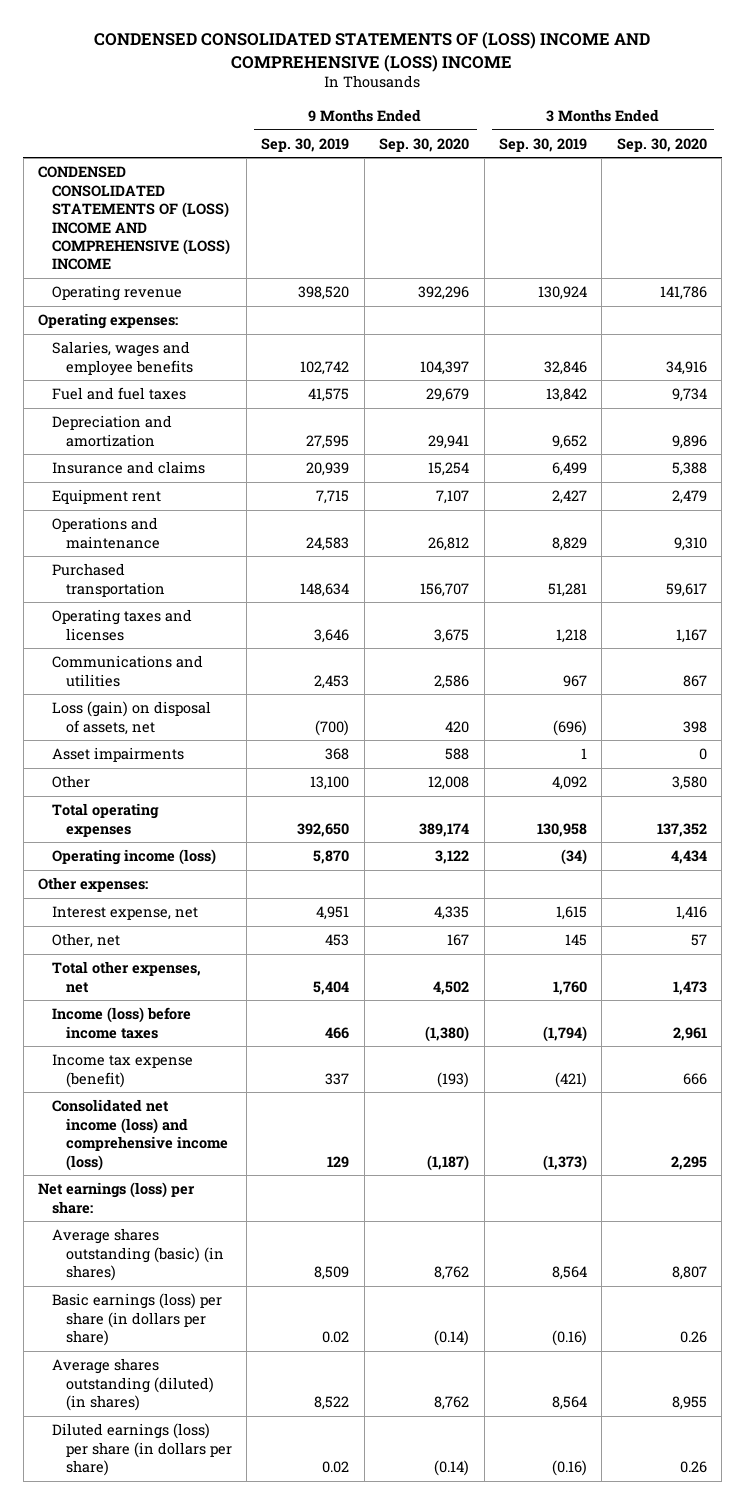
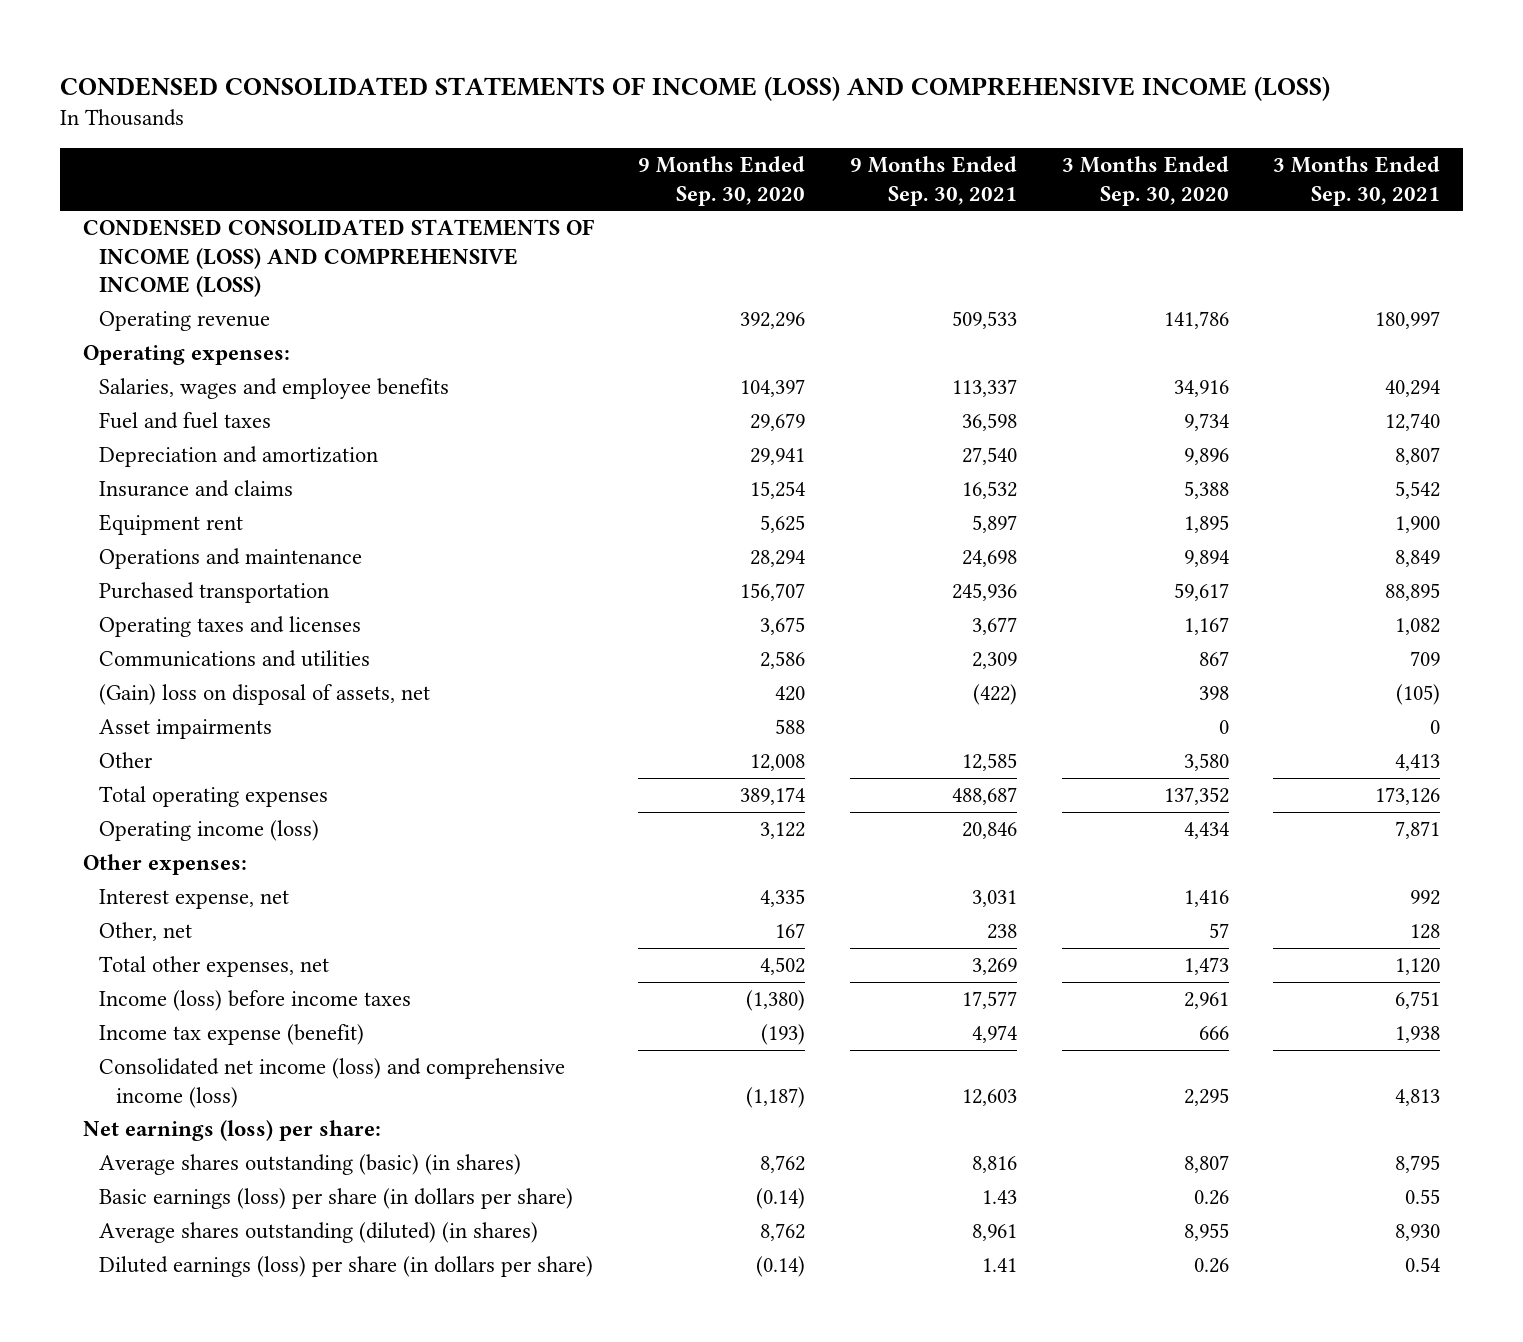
[94,32,651,72] CONDENSED CONSOLIDATED STATEMENTS OF (LOSS) INCOME AND COMPREHENSIVE (LOSS) INCOME -> [60,76,1331,102] CONDENSED CONSOLIDATED STATEMENTS OF INCOME (LOSS) AND COMPREHENSIVE INCOME (LOSS)
[261,137,350,152] Sep. 30, 2019 -> none
[498,137,587,152] Sep. 30, 2019 -> none
none -> [849,155,1017,206] 9 Months Ended Sep. 30, 2021
none -> [1273,155,1441,206] 3 Months Ended Sep. 30, 2021
[38,166,230,271] CONDENSED CONSOLIDATED STATEMENTS OF (LOSS) INCOME AND COMPREHENSIVE (LOSS) INCOME -> [82,219,594,298] CONDENSED CONSOLIDATED STATEMENTS OF INCOME (LOSS) AND COMPREHENSIVE INCOME (LOSS)
[436,490,470,505] 7,107 -> [760,515,806,534] 5,625
[671,490,707,505] 2,479 -> [1183,515,1229,534] 1,895
[428,536,470,551] 26,812 -> [750,550,806,568] 28,294
[673,536,707,551] 9,310 -> [1183,550,1229,568] 9,894
[51,701,211,735] Loss (gain) on disposal of assets, net -> [99,684,431,706] (Gain) loss on disposal of assets, net

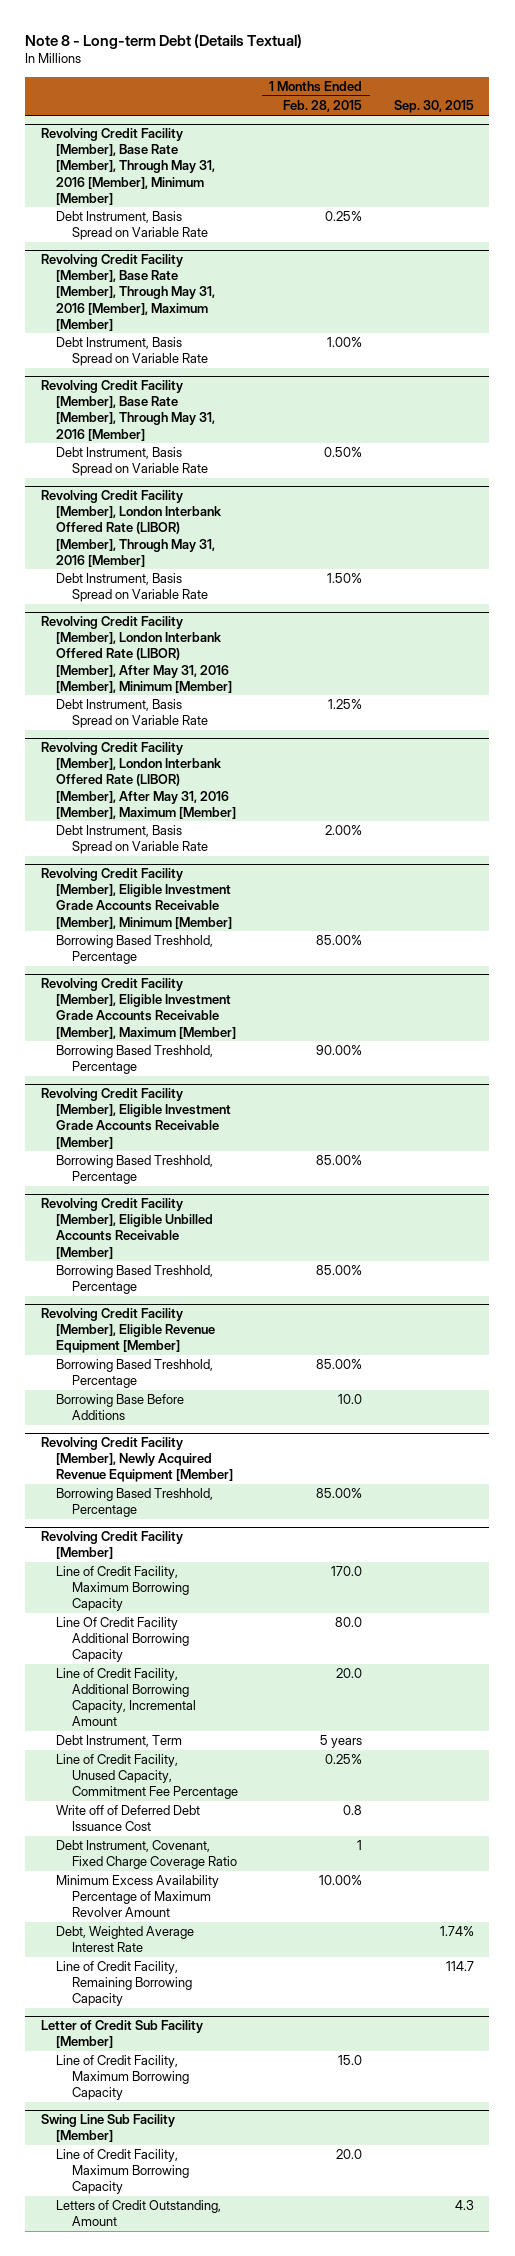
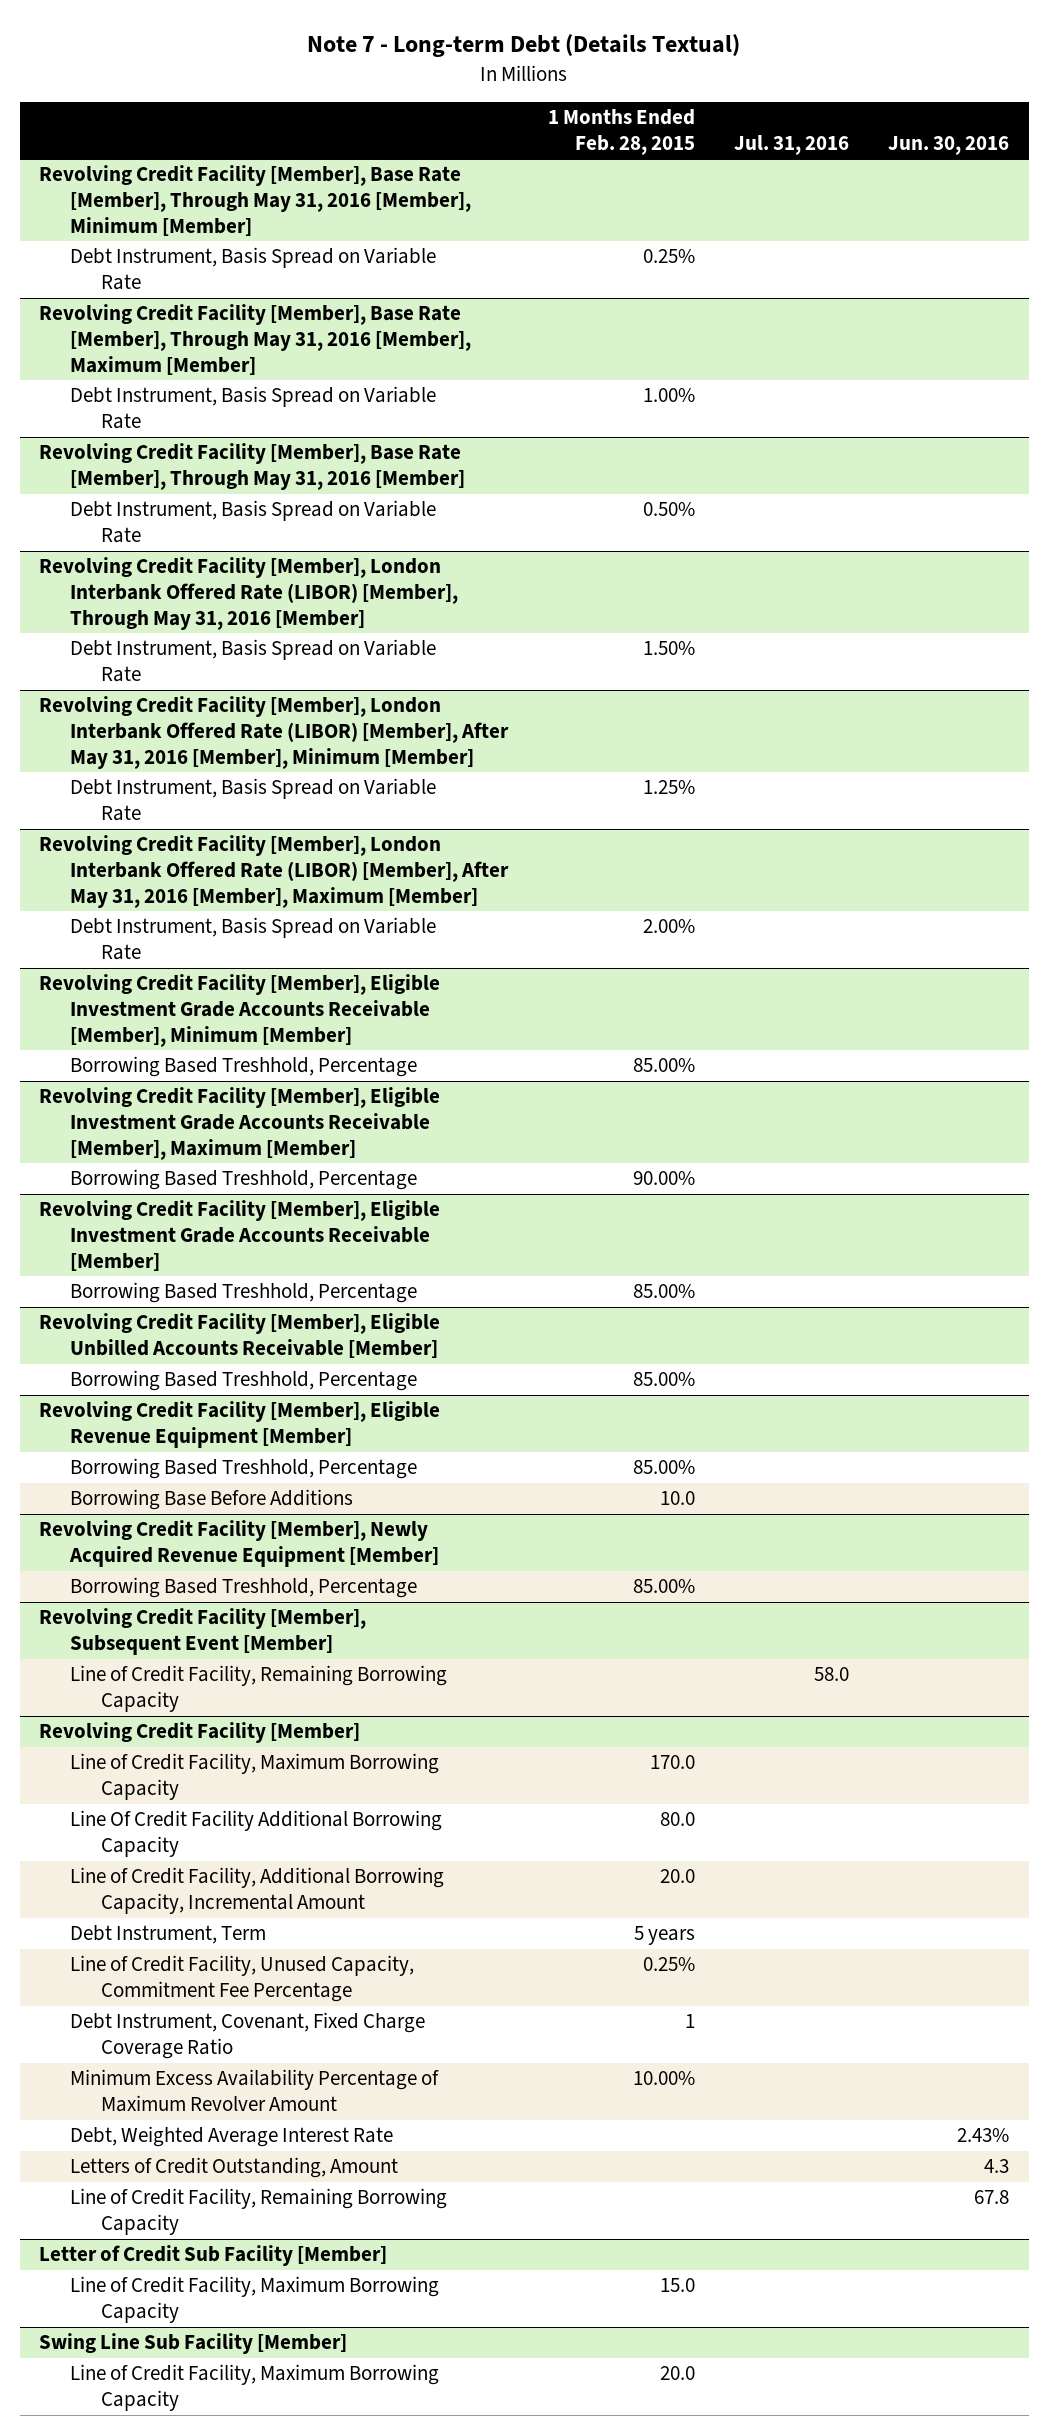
[25,33,303,49] Note 8 - Long-term Debt (Details Textual) -> [307,34,741,58] Note 7 - Long-term Debt (Details Textual)
[393,100,474,114] Sep. 30, 2015 -> none
none -> [733,134,849,155] Jul. 31, 2016
none -> [888,135,1010,155] Jun. 30, 2016
none -> [39,1608,367,1656] Revolving Credit Facility [Member], Subsequent Event [Member]
none -> [70,1665,448,1713] Line of Credit Facility, Remaining Borrowing Capacity
[56,1805,201,1832] Write off of Deferred Debt Issuance Cost -> none
none -> [70,2157,399,2179] Letters of Credit Outstanding, Amount
[56,2200,222,2227] Letters of Credit Outstanding, Amount -> none

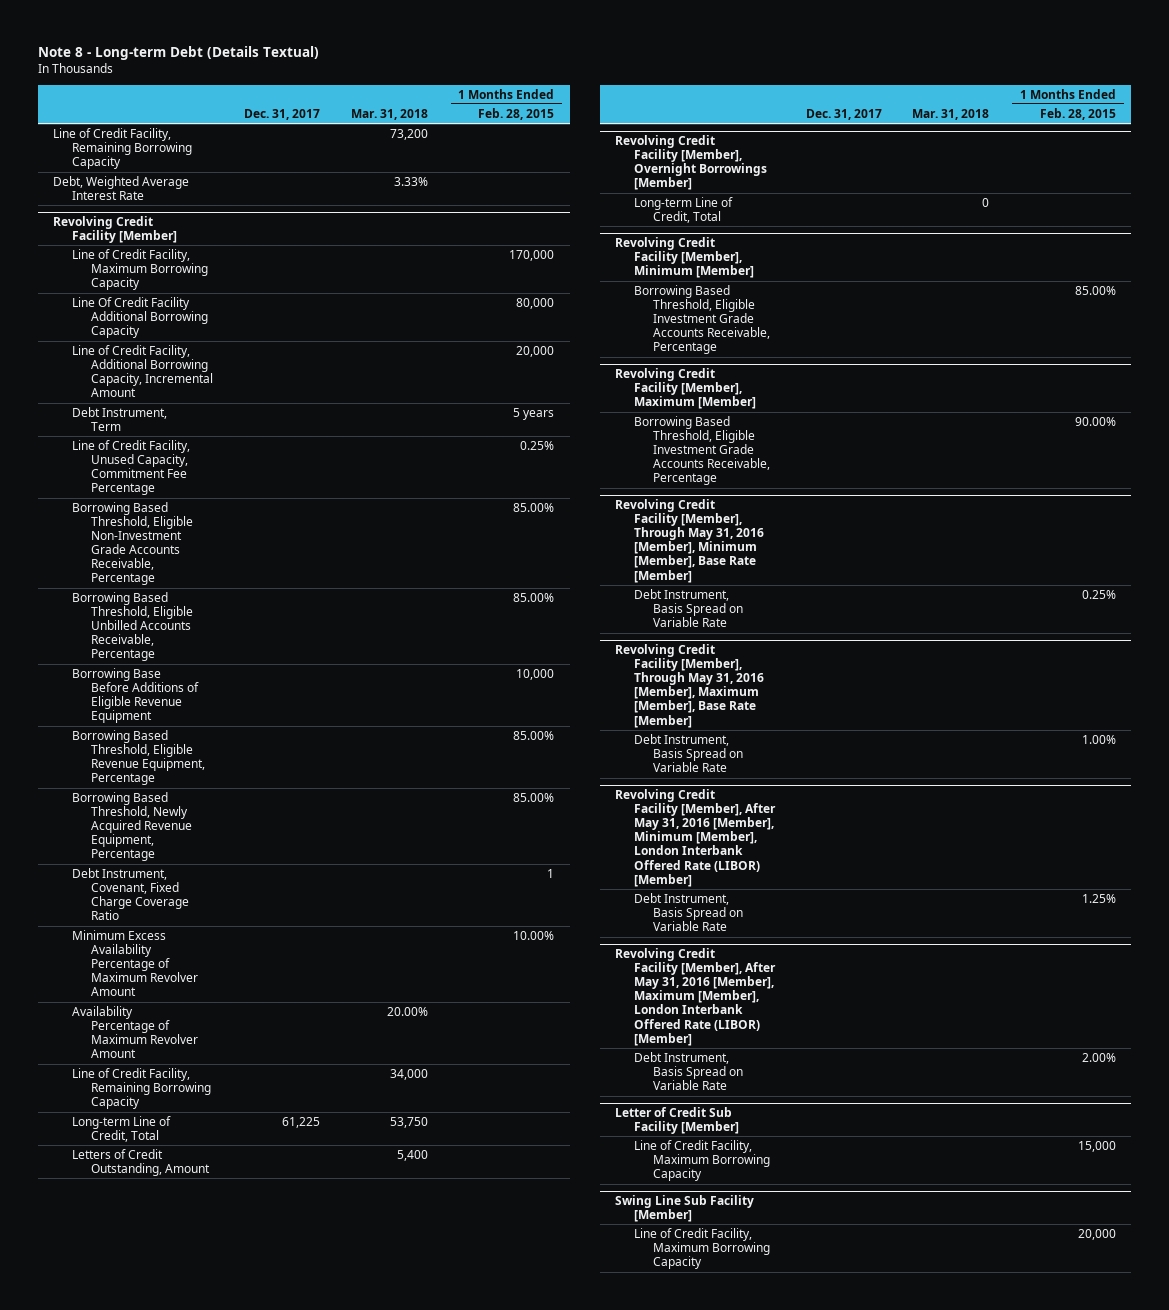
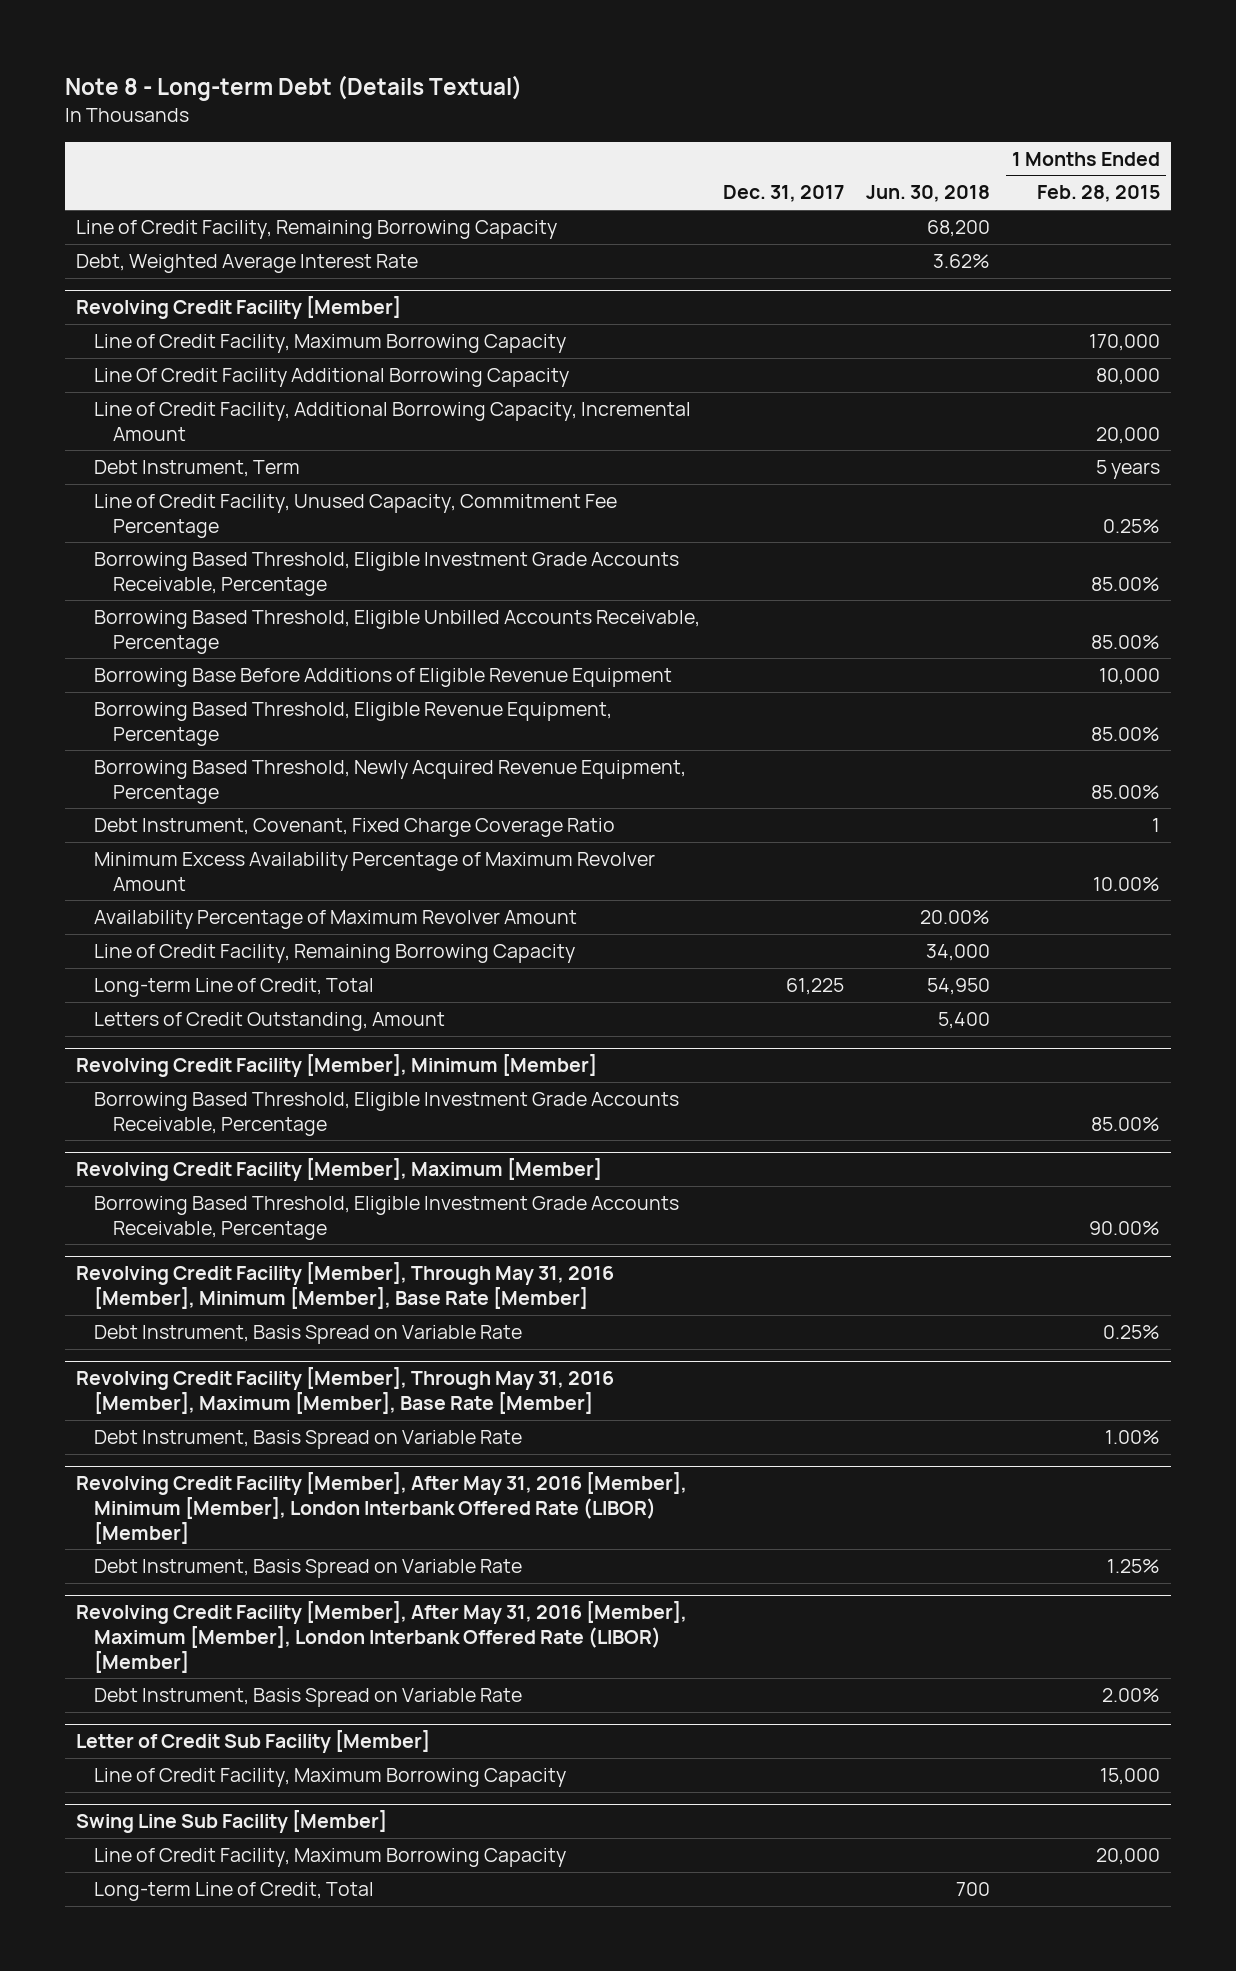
[350,108,428,120] Mar. 31, 2018 -> none
none -> [865,185,990,203] Jun. 30, 2018
[72,501,194,586] Borrowing Based Threshold, Eligible Non-Investment Grade Accounts Receivable, Percentage -> [94,552,680,596] Borrowing Based Threshold, Eligible Investment Grade Accounts Receivable, Percentage
[614,135,767,191] Revolving Credit Facility [Member], Overnight Borrowings [Member] -> none
[633,196,733,224] Long-term Line of Credit, Total -> none
none -> [94,1882,375,1902] Long-term Line of Credit, Total

